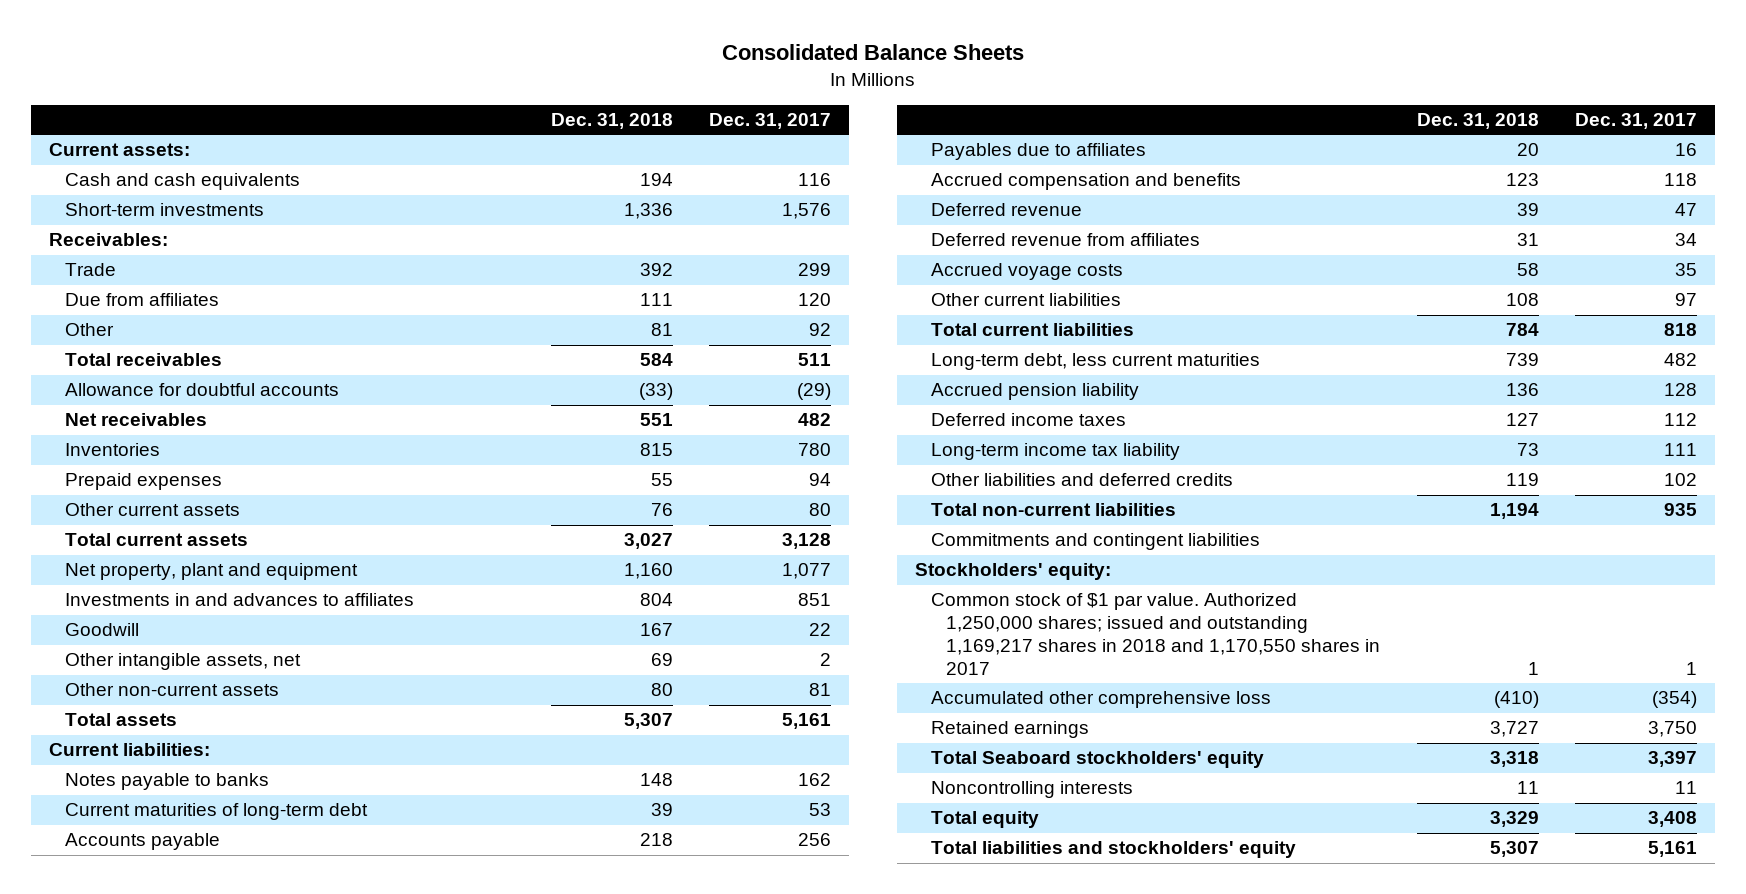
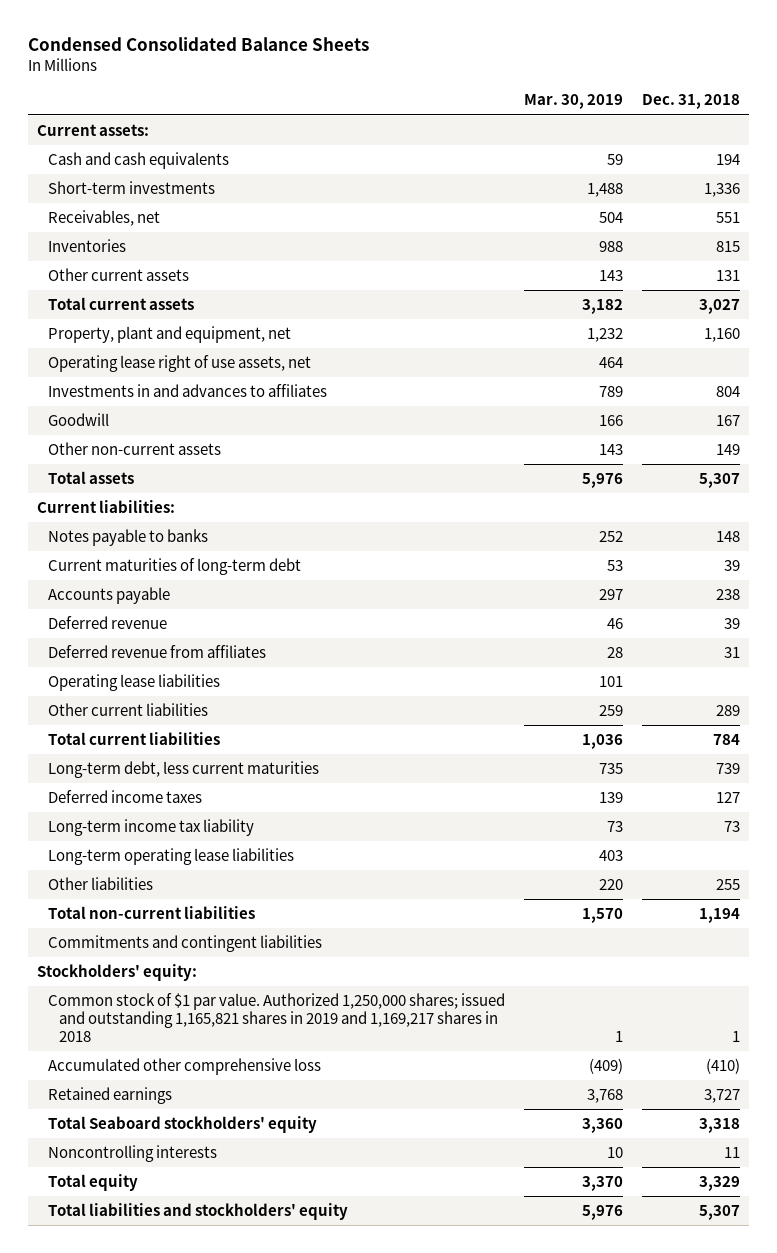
[721,44,1024,61] Consolidated Balance Sheets -> [27,36,369,51] Condensed Consolidated Balance Sheets
[709,113,832,130] Dec. 31, 2017 -> none
none -> [523,94,623,110] Mar. 30, 2019
[48,233,168,247] Receivables: -> none
[64,263,116,277] Trade -> none
[64,293,219,307] Due from affiliates -> none
[64,323,114,337] Other -> none
[64,353,222,367] Total receivables -> none
[64,383,339,397] Allowance for doubtful accounts -> none
[64,413,207,427] Net receivables -> [48,209,161,226] Receivables, net
[64,473,222,491] Prepaid expenses -> none
[650,503,673,517] 76 -> [715,269,740,281] 131
[64,563,358,581] Net property, plant and equipment -> [48,325,292,343] Property, plant and equipment, net
none -> [48,354,312,372] Operating lease right of use assets, net
[64,653,301,671] Other intangible assets, net -> none
[650,683,673,697] 80 -> [715,443,740,455] 149
[930,143,1146,161] Payables due to affiliates -> none
[930,173,1241,191] Accrued compensation and benefits -> none
[639,833,673,847] 218 -> [715,588,740,600] 238
[930,263,1123,281] Accrued voyage costs -> none
none -> [48,673,221,691] Operating lease liabilities
[1505,293,1539,307] 108 -> [715,704,740,716] 289
[930,383,1139,401] Accrued pension liability -> none
none -> [48,847,295,865] Long-term operating lease liabilities
[930,473,1233,487] Other liabilities and deferred credits -> [48,876,154,890] Other liabilities
[1505,473,1539,487] 119 -> [715,878,740,890] 255
[930,593,1381,675] Common stock of $1 par value. Authorized 1,250,000 shares; issued and outstanding 1,169,217 shares in 2018 and 1,170,550 shares in 2017 -> [48,992,506,1042] Common stock of $1 par value. Authorized 1,250,000 shares; issued and outstanding 1,165,821 shares in 2019 and 1,169,217 shares in 2018

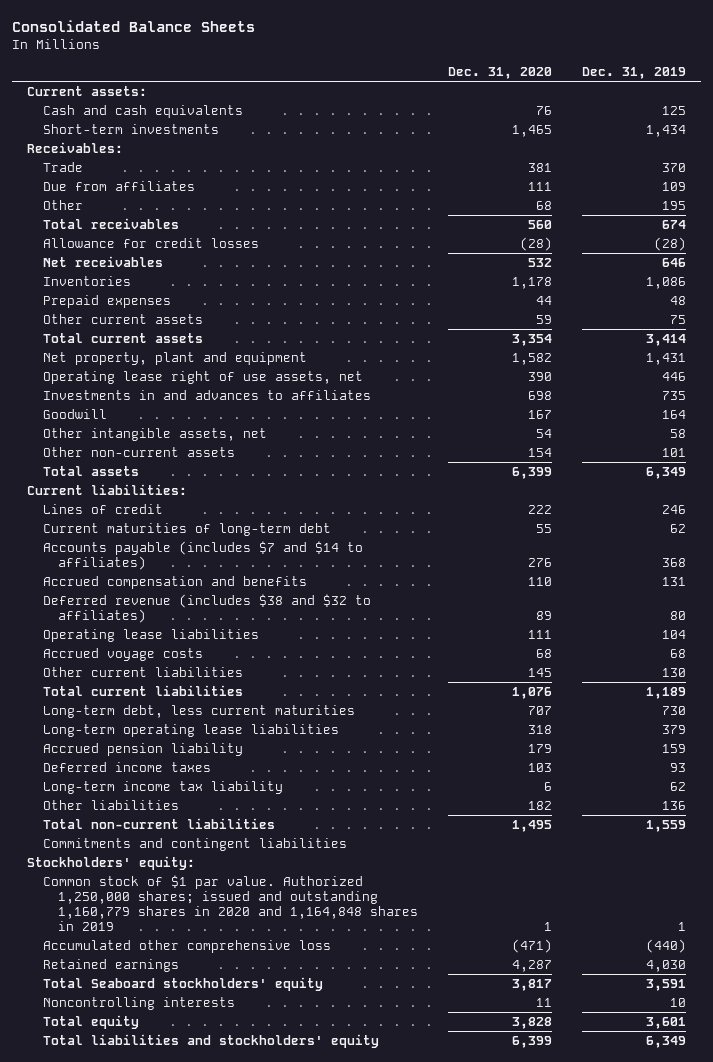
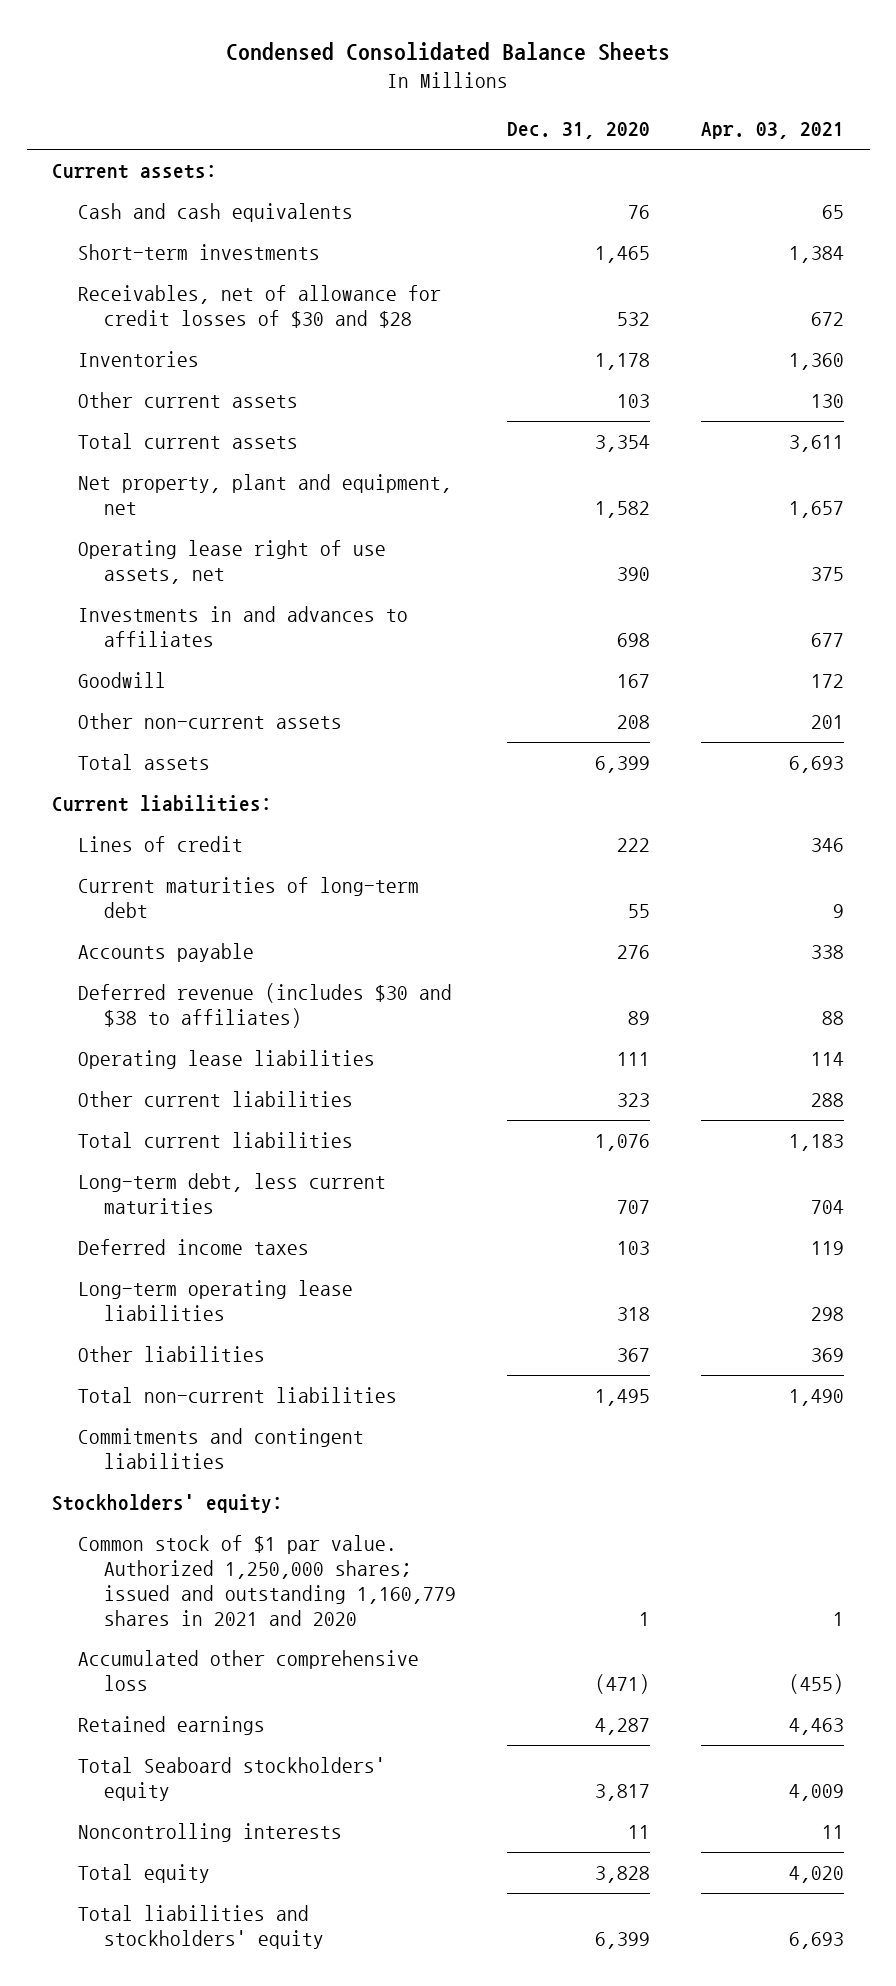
[12,19,256,32] Consolidated Balance Sheets -> [226,41,671,61] Condensed Consolidated Balance Sheets
[581,66,686,79] Dec. 31, 2019 -> none
none -> [701,122,845,140] Apr. 03, 2021
[27,142,124,154] Receivables: -> none
[42,162,83,173] Trade -> none
[42,181,195,192] Due from affiliates -> none
[42,200,83,211] Other -> none
[42,218,179,230] Total receivables -> none
[42,238,259,249] Allowance for credit losses -> none
[42,256,163,268] Net receivables -> [78,285,442,328] Receivables, net of allowance for credit losses of $30 and $28
[42,295,171,309] Prepaid expenses -> none
[535,315,552,325] 59 -> [617,394,651,409] 103
[42,352,307,366] Net property, plant and equipment -> [78,474,453,515] Net property, plant and equipment, net
[42,428,267,442] Other intangible assets, net -> none
[527,448,552,458] 154 -> [617,715,651,730] 208
[42,576,307,590] Accrued compensation and benefits -> none
[42,541,363,570] Accounts payable (includes $7 and $14 to affiliates) -> [78,943,255,963] Accounts payable
[42,594,371,623] Deferred revenue (includes $38 and $32 to affiliates) -> [78,983,453,1028] Deferred revenue (includes $30 and $38 to affiliates)
[42,648,203,662] Accrued voyage costs -> none
[527,668,552,678] 145 -> [617,1093,651,1108] 323
[42,743,243,757] Accrued pension liability -> none
[42,781,283,795] Long-term income tax liability -> none
[42,724,339,738] Long-term operating lease liabilities -> [78,1280,354,1321] Long-term operating lease liabilities
[527,801,552,811] 182 -> [617,1348,651,1363] 367
[42,875,419,931] Common stock of $1 par value. Authorized 1,250,000 shares; issued and outstanding 1,160,779 shares in 2020 and 1,164,848 shares in 2019 -> [78,1535,457,1626] Common stock of $1 par value. Authorized 1,250,000 shares; issued and outstanding 1,160,779 shares in 2021 and 2020

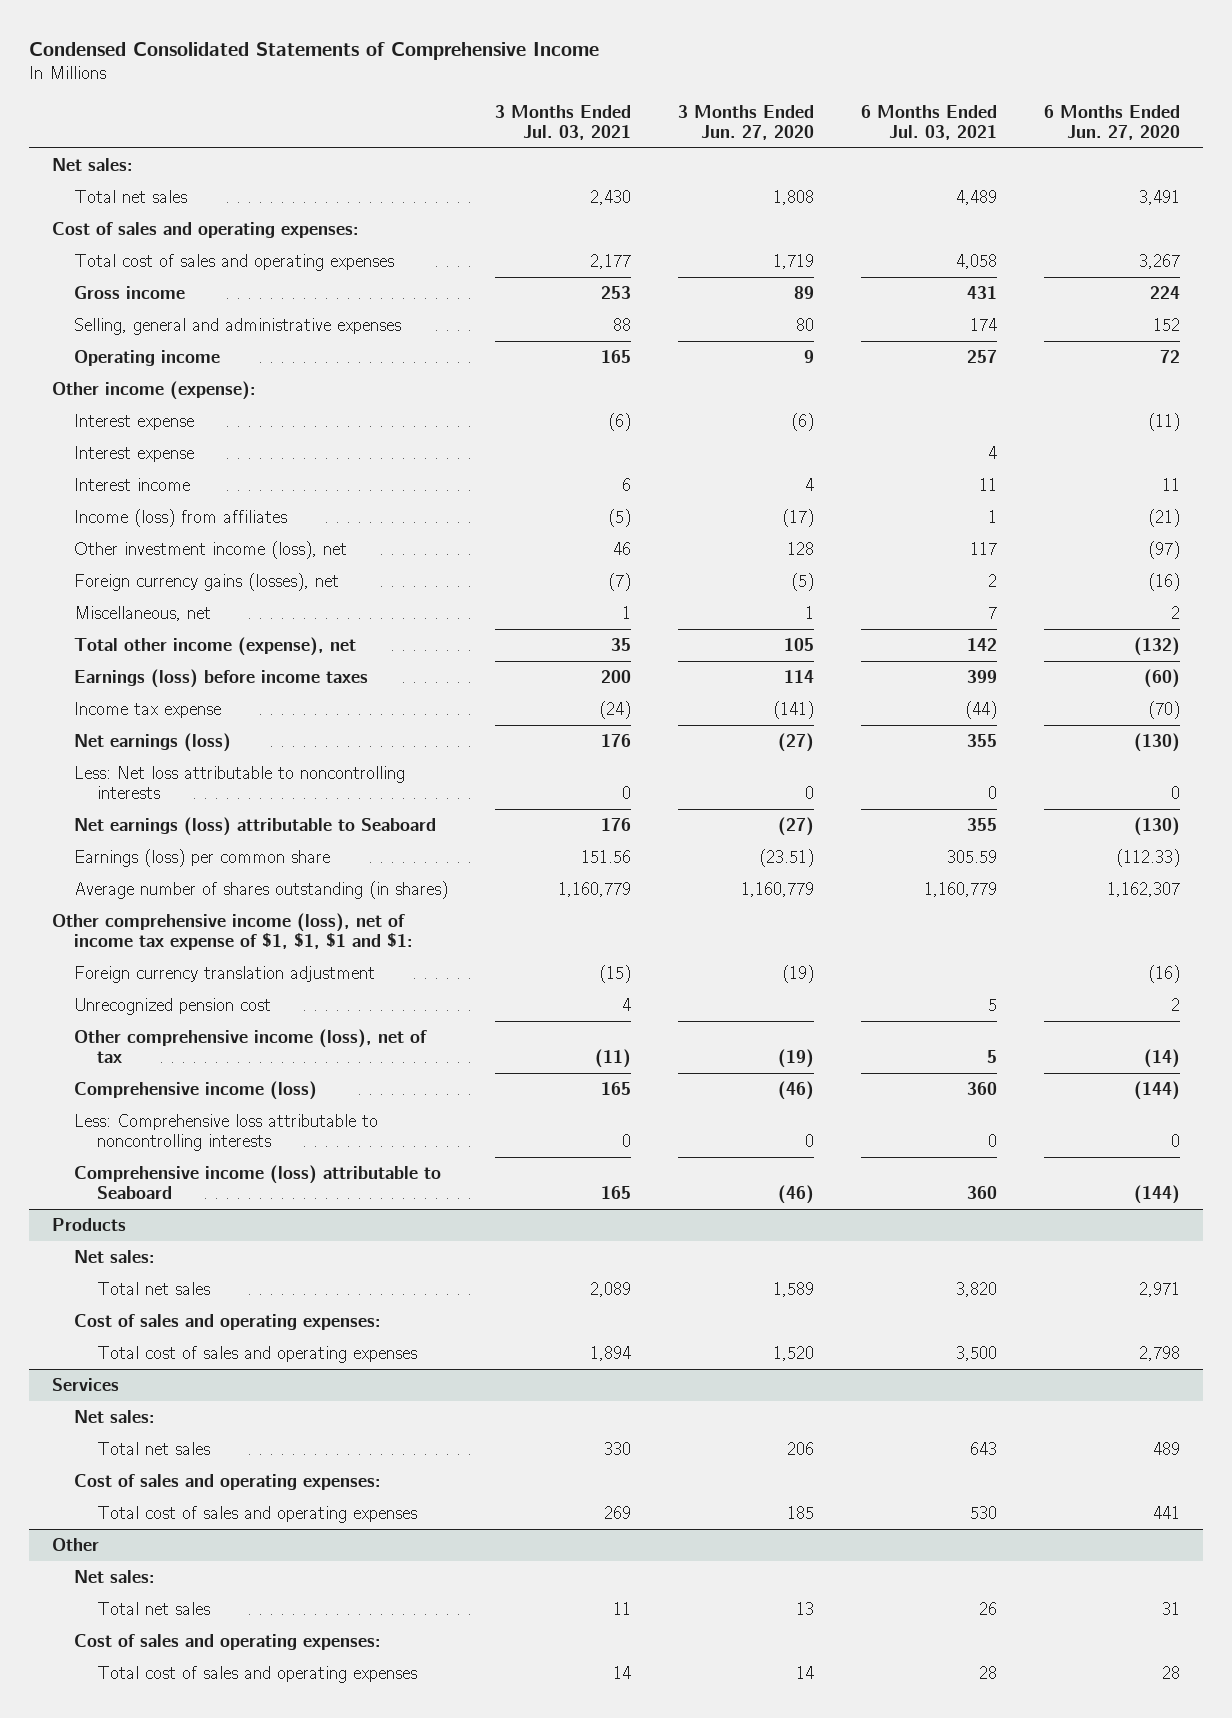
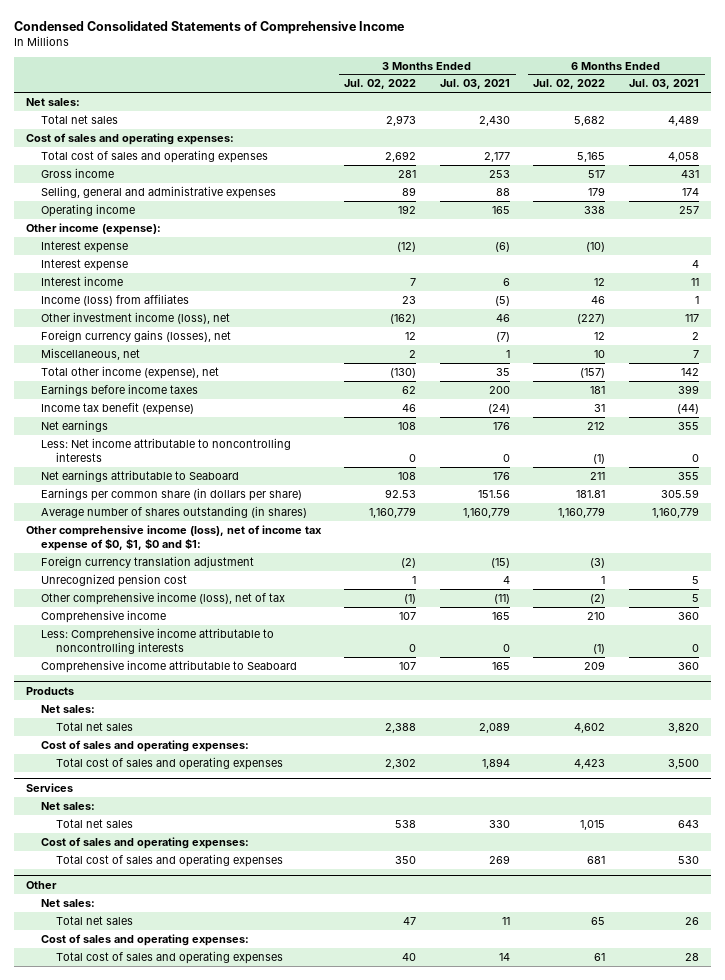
[677,104,814,140] 3 Months Ended Jun. 27, 2020 -> none
[1043,104,1180,140] 6 Months Ended Jun. 27, 2020 -> none
none -> [344,79,417,90] Jul. 02, 2022
none -> [533,79,606,90] Jul. 02, 2022
[74,668,369,688] Earnings (loss) before income taxes -> [40,383,198,396] Earnings before income taxes
[74,701,222,718] Income tax expense -> [40,401,194,415] Income tax benefit (expense)
[74,732,232,752] Net earnings (loss) -> [40,419,108,432] Net earnings
[74,765,406,799] Less: Net loss attributable to noncontrolling interests -> [40,437,291,462] Less: Net income attributable to noncontrolling interests
[74,816,437,836] Net earnings (loss) attributable to Seaboard -> [40,469,239,482] Net earnings attributable to Seaboard
[74,848,331,867] Earnings (loss) per common share -> [40,487,302,501] Earnings per common share (in dollars per share)
[52,912,414,950] Other comprehensive income (loss), net of income tax expense of $1, $1, $1 and $1: -> [25,524,322,551] Other comprehensive income (loss), net of income tax expense of $0, $1, $0 and $1:
[74,1080,318,1100] Comprehensive income (loss) -> [40,609,166,623] Comprehensive income
[74,1113,379,1151] Less: Comprehensive loss attributable to noncontrolling interests -> [40,627,274,654] Less: Comprehensive income attributable to noncontrolling interests
[74,1164,442,1199] Comprehensive income (loss) attributable to Seaboard -> [40,659,297,673] Comprehensive income attributable to Seaboard

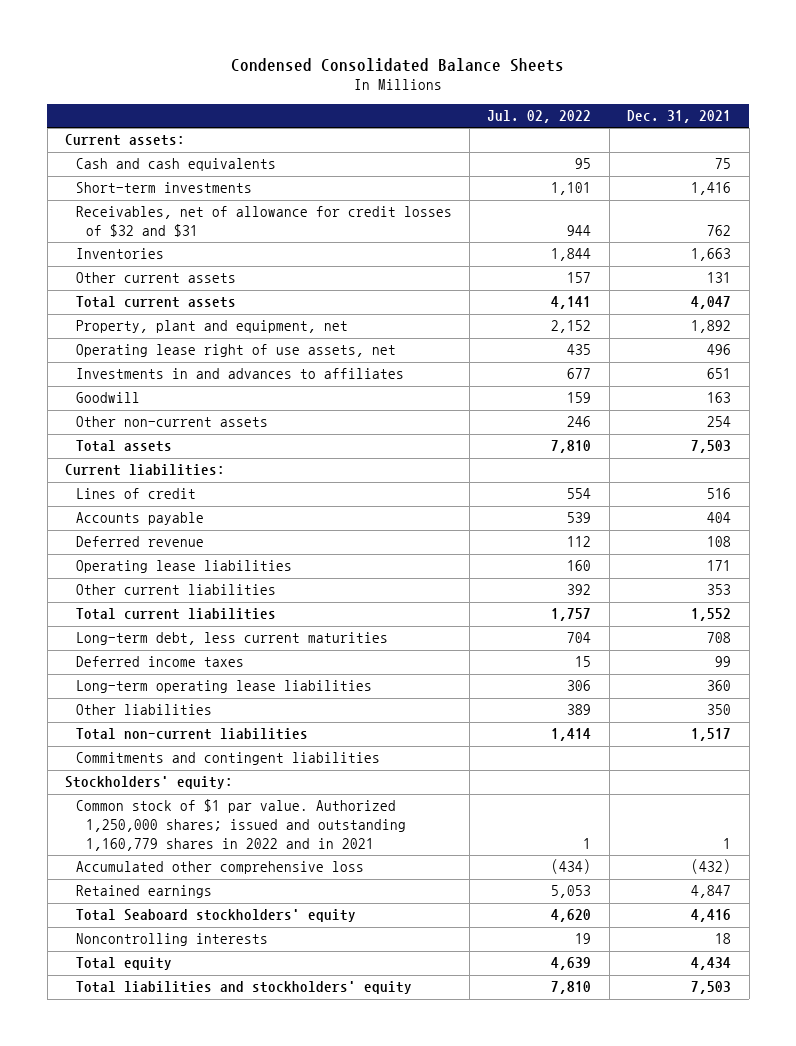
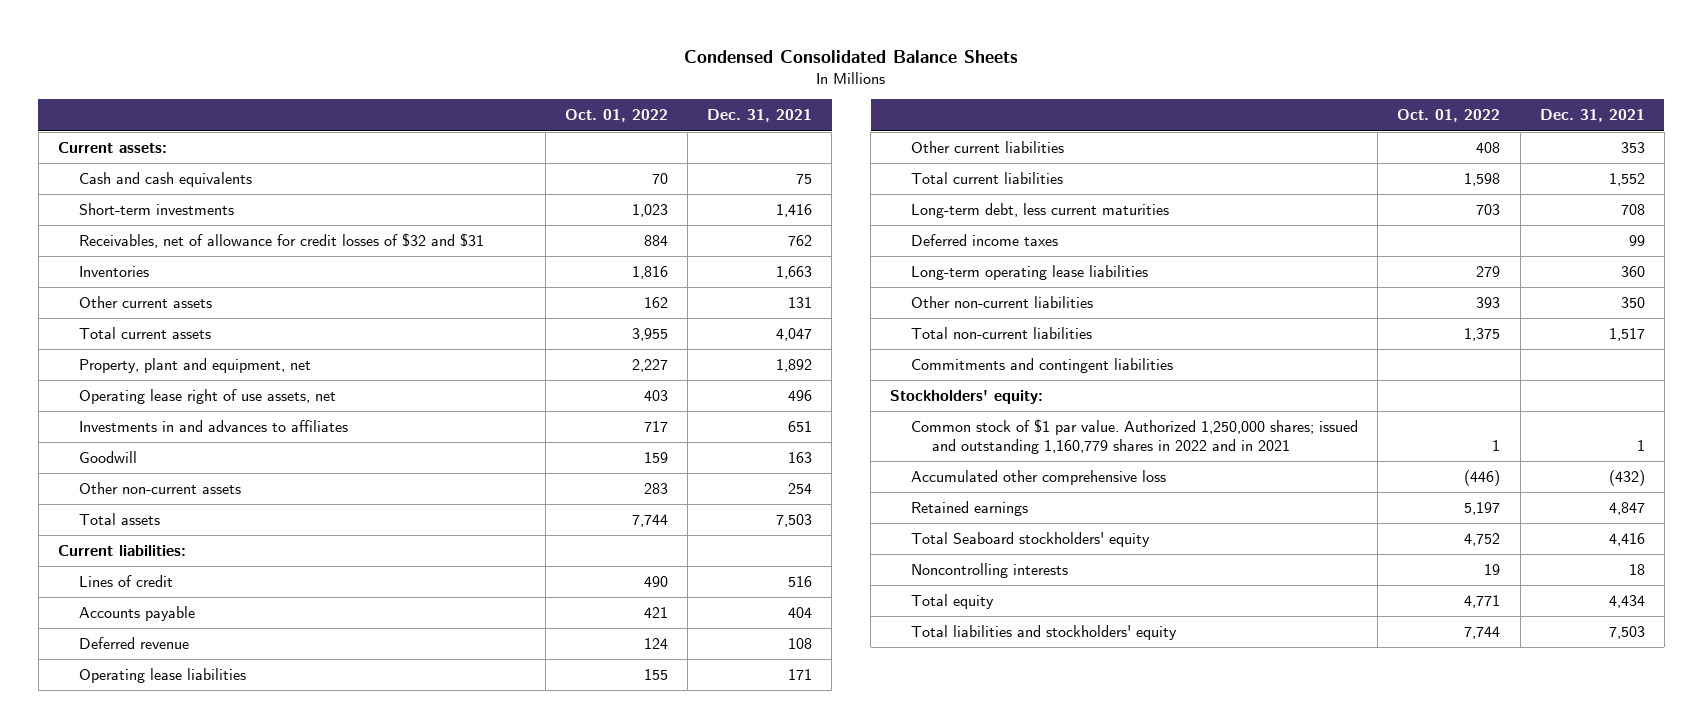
[487,110,592,124] Jul. 02, 2022 -> none
none -> [565,109,669,123] Oct. 01, 2022
[75,704,212,716] Other liabilities -> [911,296,1094,309] Other non-current liabilities

